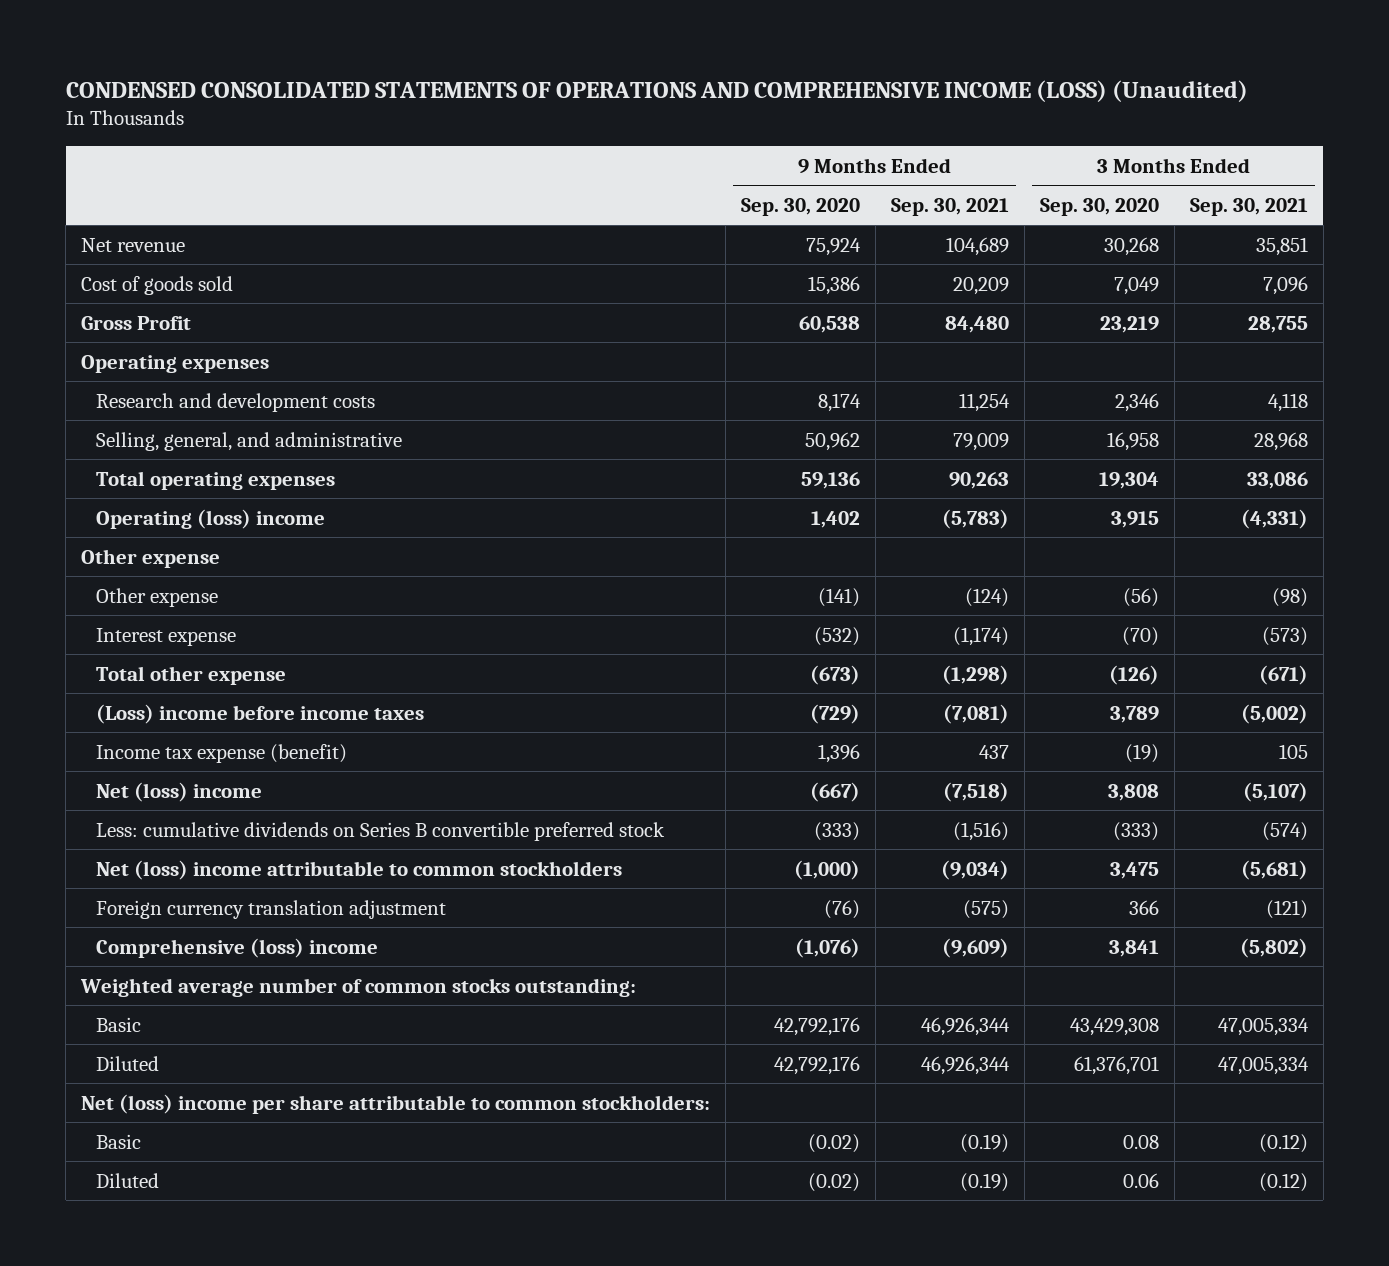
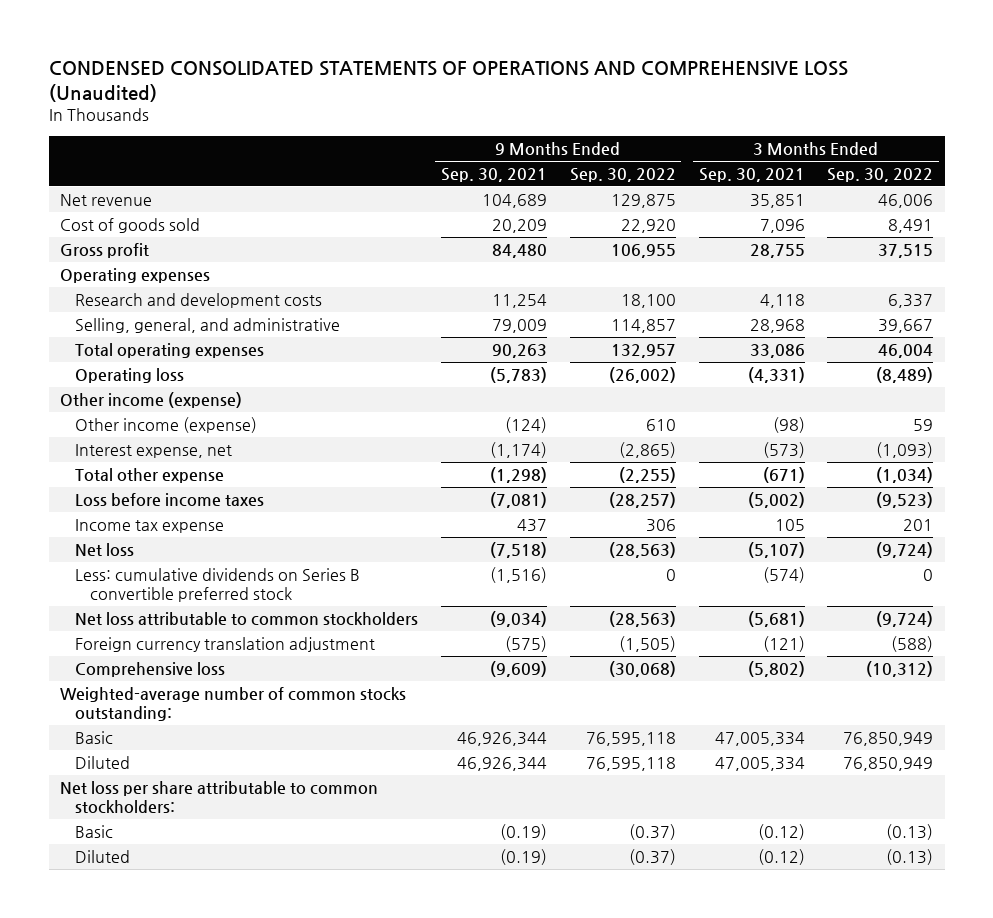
[65,79,1248,102] CONDENSED CONSOLIDATED STATEMENTS OF OPERATIONS AND COMPREHENSIVE INCOME (LOSS) (Unaudited) -> [48,60,848,102] CONDENSED CONSOLIDATED STATEMENTS OF OPERATIONS AND COMPREHENSIVE LOSS (Unaudited)
[740,197,860,216] Sep. 30, 2020 -> none
[1039,197,1159,216] Sep. 30, 2020 -> none
none -> [569,168,676,183] Sep. 30, 2022
none -> [827,168,934,183] Sep. 30, 2022
[80,315,191,330] Gross Profit -> [60,243,150,259] Gross profit
[96,508,326,529] Operating (loss) income -> [75,368,185,384] Operating loss
[80,548,220,568] Other expense -> [60,392,243,409] Other income (expense)
[96,587,219,607] Other expense -> [75,417,258,434] Other income (expense)
[96,627,237,646] Interest expense -> [75,444,233,459] Interest expense, net
[96,703,425,724] (Loss) income before income taxes -> [75,493,265,508] Loss before income taxes
[96,743,348,763] Income tax expense (benefit) -> [75,519,225,534] Income tax expense
[96,781,263,802] Net (loss) income -> [75,543,135,557] Net loss
[96,859,623,880] Net (loss) income attributable to common stockholders -> [75,612,419,627] Net loss attributable to common stockholders
[96,937,379,958] Comprehensive (loss) income -> [75,662,226,678] Comprehensive loss
[79,977,636,997] Weighted average number of common stocks outstanding: -> [60,687,407,721] Weighted-average number of common stocks outstanding:
[80,1093,710,1114] Net (loss) income per share attributable to common stockholders: -> [60,781,379,814] Net loss per share attributable to common stockholders:

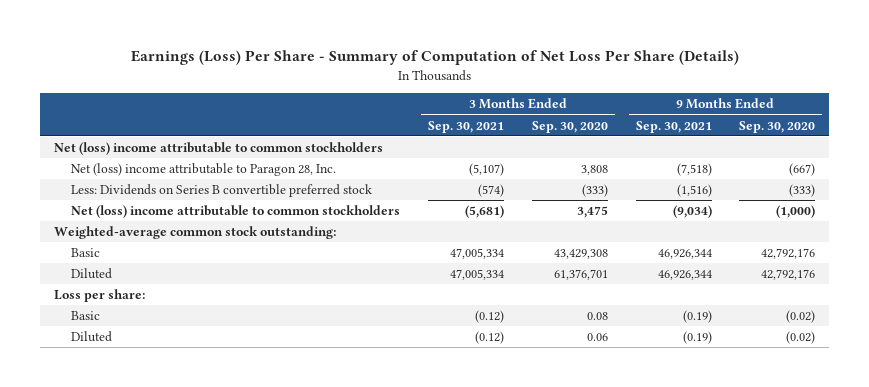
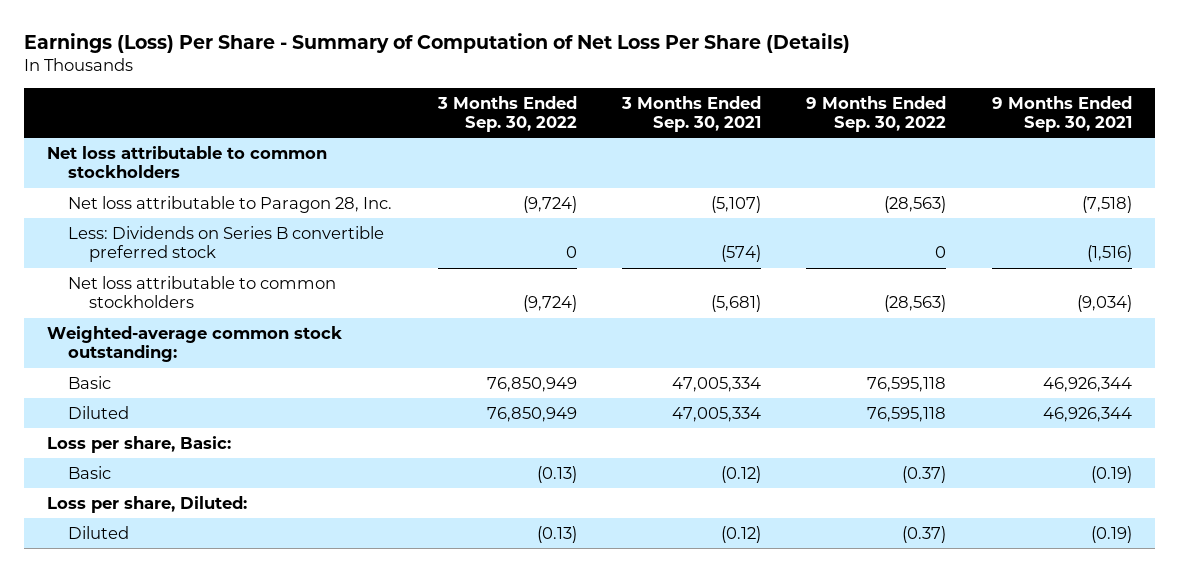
[531,120,608,133] Sep. 30, 2020 -> none
[739,120,816,133] Sep. 30, 2020 -> none
none -> [436,95,577,132] 3 Months Ended Sep. 30, 2022
none -> [806,95,947,132] 9 Months Ended Sep. 30, 2022
[53,142,383,156] Net (loss) income attributable to common stockholders -> [46,145,327,179] Net loss attributable to common stockholders
[71,163,337,177] Net (loss) income attributable to Paragon 28, Inc. -> [68,195,393,213] Net loss attributable to Paragon 28, Inc.
[71,205,401,219] Net (loss) income attributable to common stockholders -> [68,275,337,309] Net loss attributable to common stockholders
[53,289,145,303] Loss per share: -> [46,435,231,453] Loss per share, Basic:
none -> [46,495,247,513] Loss per share, Diluted:

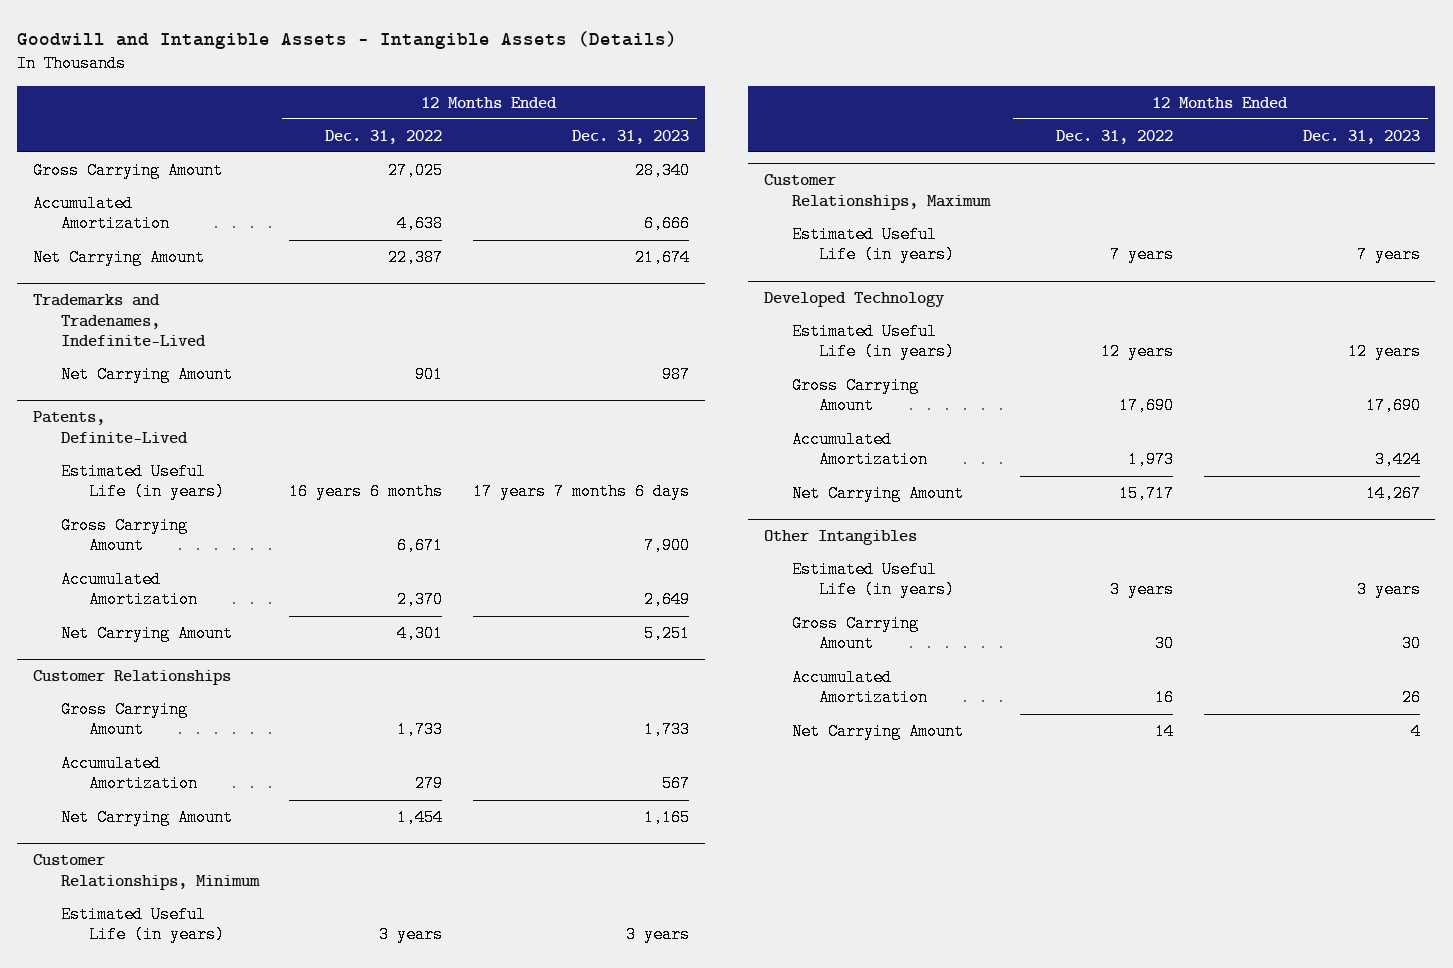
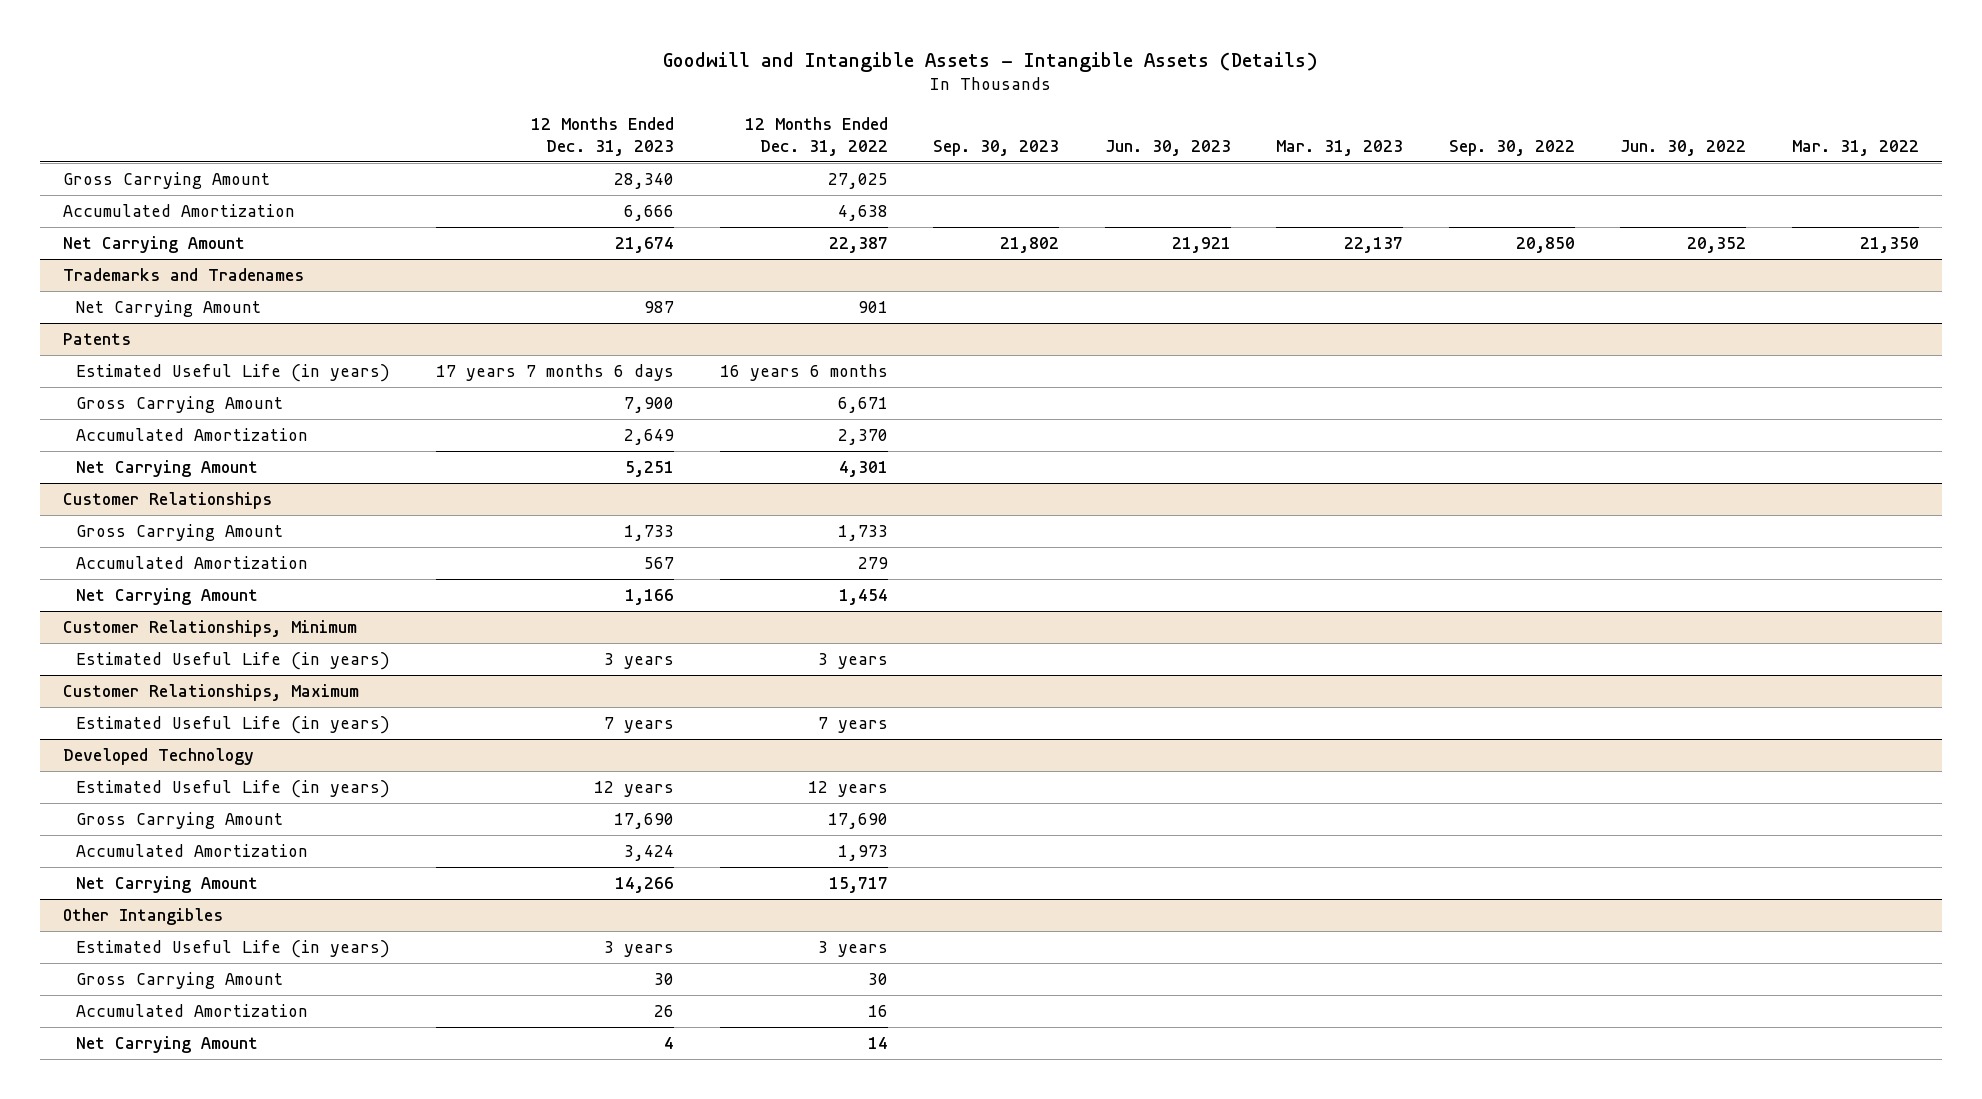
none -> [933,139,1060,156] Sep. 30, 2023
none -> [1104,139,1231,156] Jun. 30, 2023
none -> [1276,139,1404,156] Mar. 31, 2023
none -> [1448,139,1575,156] Sep. 30, 2022
none -> [1620,139,1747,156] Jun. 30, 2022
none -> [1792,139,1920,156] Mar. 31, 2022
[32,294,206,347] Trademarks and Tradenames, Indefinite-Lived -> [62,268,304,282] Trademarks and Tradenames
[32,411,188,443] Patents, Definite-Lived -> [62,333,131,346] Patents
[644,808,691,826] 1,165 -> [624,589,674,606] 1,166
[1366,484,1422,502] 14,267 -> [614,877,674,894] 14,266

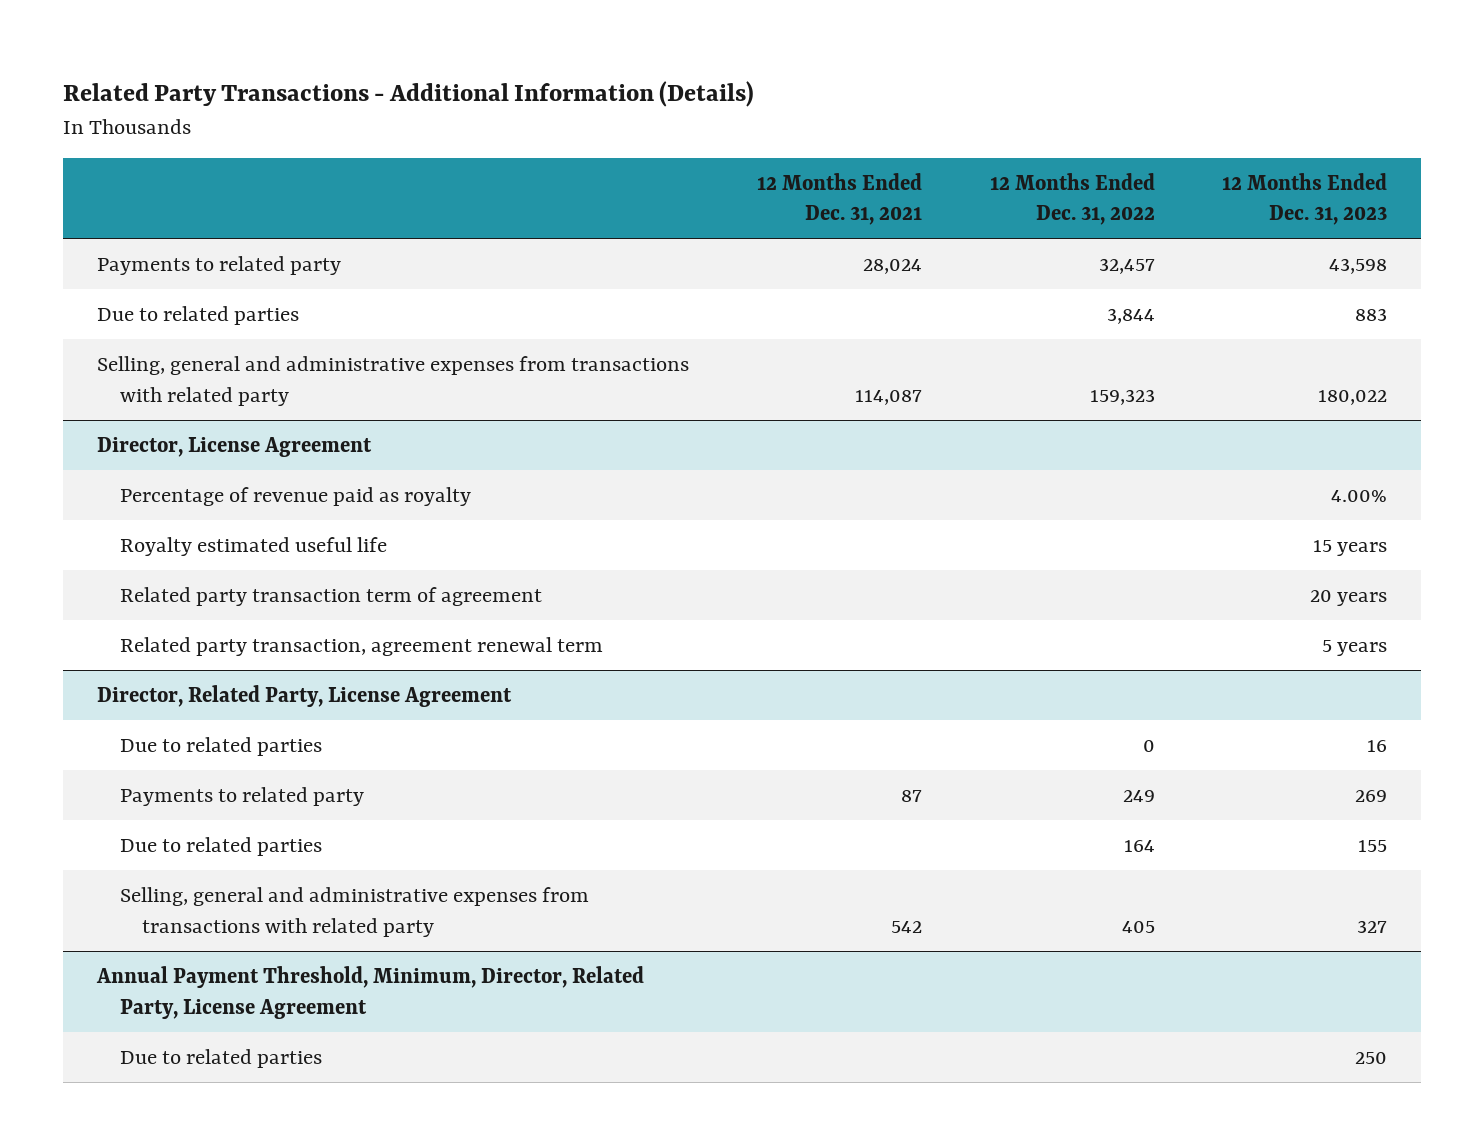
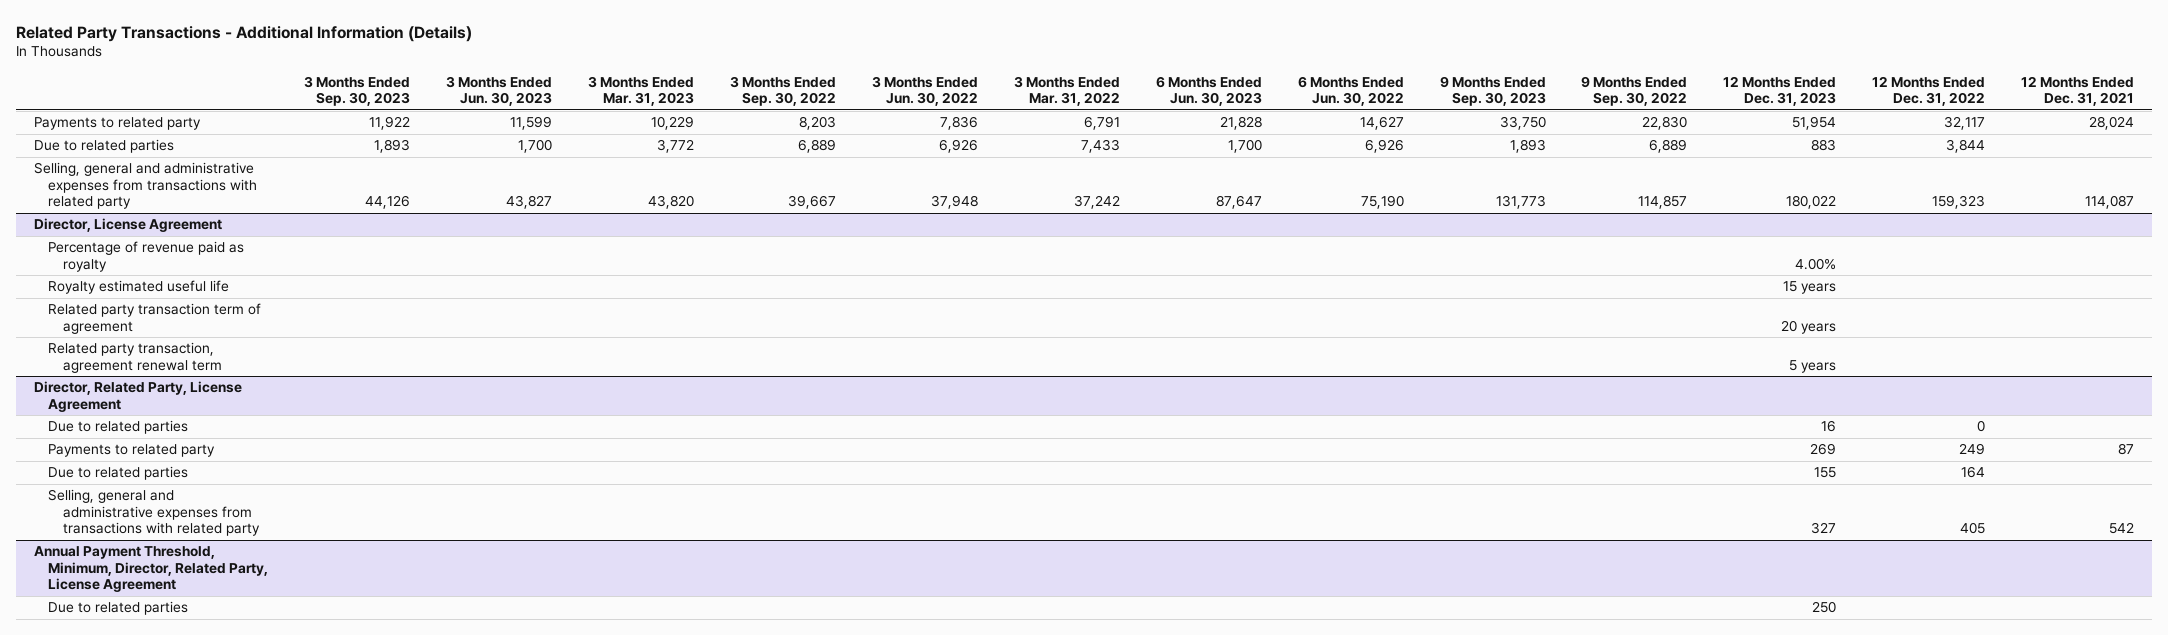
none -> [304,75,411,106] 3 Months Ended Sep. 30, 2023
none -> [446,75,553,106] 3 Months Ended Jun. 30, 2023
none -> [588,75,695,106] 3 Months Ended Mar. 31, 2023
none -> [730,75,837,106] 3 Months Ended Sep. 30, 2022
none -> [871,75,978,106] 3 Months Ended Jun. 30, 2022
none -> [1013,75,1120,106] 3 Months Ended Mar. 31, 2022
none -> [1155,75,1262,106] 6 Months Ended Jun. 30, 2023
none -> [1297,75,1404,106] 6 Months Ended Jun. 30, 2022
none -> [1439,75,1546,106] 9 Months Ended Sep. 30, 2023
none -> [1581,75,1688,106] 9 Months Ended Sep. 30, 2022
[1098,257,1155,274] 32,457 -> [1944,116,1986,131] 32,117
[1329,257,1388,274] 43,598 -> [1792,116,1837,131] 51,954

